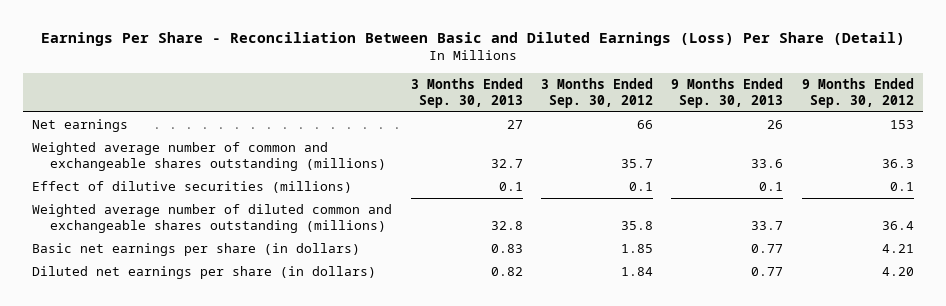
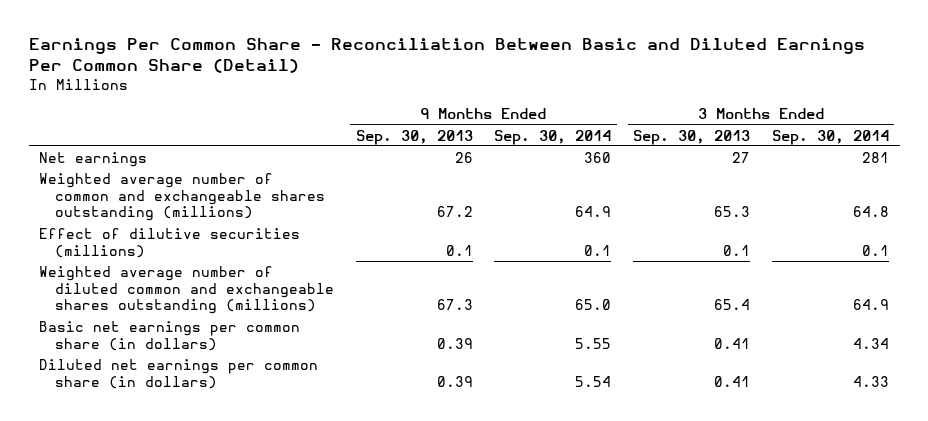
[40,31,905,46] Earnings Per Share - Reconciliation Between Basic and Diluted Earnings (Loss) Per Share (Detail) -> [28,37,865,74] Earnings Per Common Share - Reconciliation Between Basic and Diluted Earnings Per Common Share (Detail)
[540,77,653,109] 3 Months Ended Sep. 30, 2012 -> none
[801,77,914,109] 9 Months Ended Sep. 30, 2012 -> none
none -> [494,129,612,145] Sep. 30, 2014
none -> [772,129,890,145] Sep. 30, 2014
[490,159,523,169] 32.7 -> [714,206,751,218] 65.3
[751,159,784,169] 33.6 -> [436,206,473,218] 67.2
[490,221,523,231] 32.8 -> [714,299,751,311] 65.4
[751,221,784,231] 33.7 -> [436,299,473,311] 67.3
[32,242,361,256] Basic net earnings per share (in dollars) -> [39,320,301,351] Basic net earnings per common share (in dollars)
[490,243,523,253] 0.83 -> [714,337,751,349] 0.41
[751,243,784,253] 0.77 -> [436,337,473,349] 0.39
[32,265,377,279] Diluted net earnings per share (in dollars) -> [39,358,319,389] Diluted net earnings per common share (in dollars)
[490,266,523,276] 0.82 -> [714,375,751,387] 0.41
[751,266,784,276] 0.77 -> [436,375,473,387] 0.39

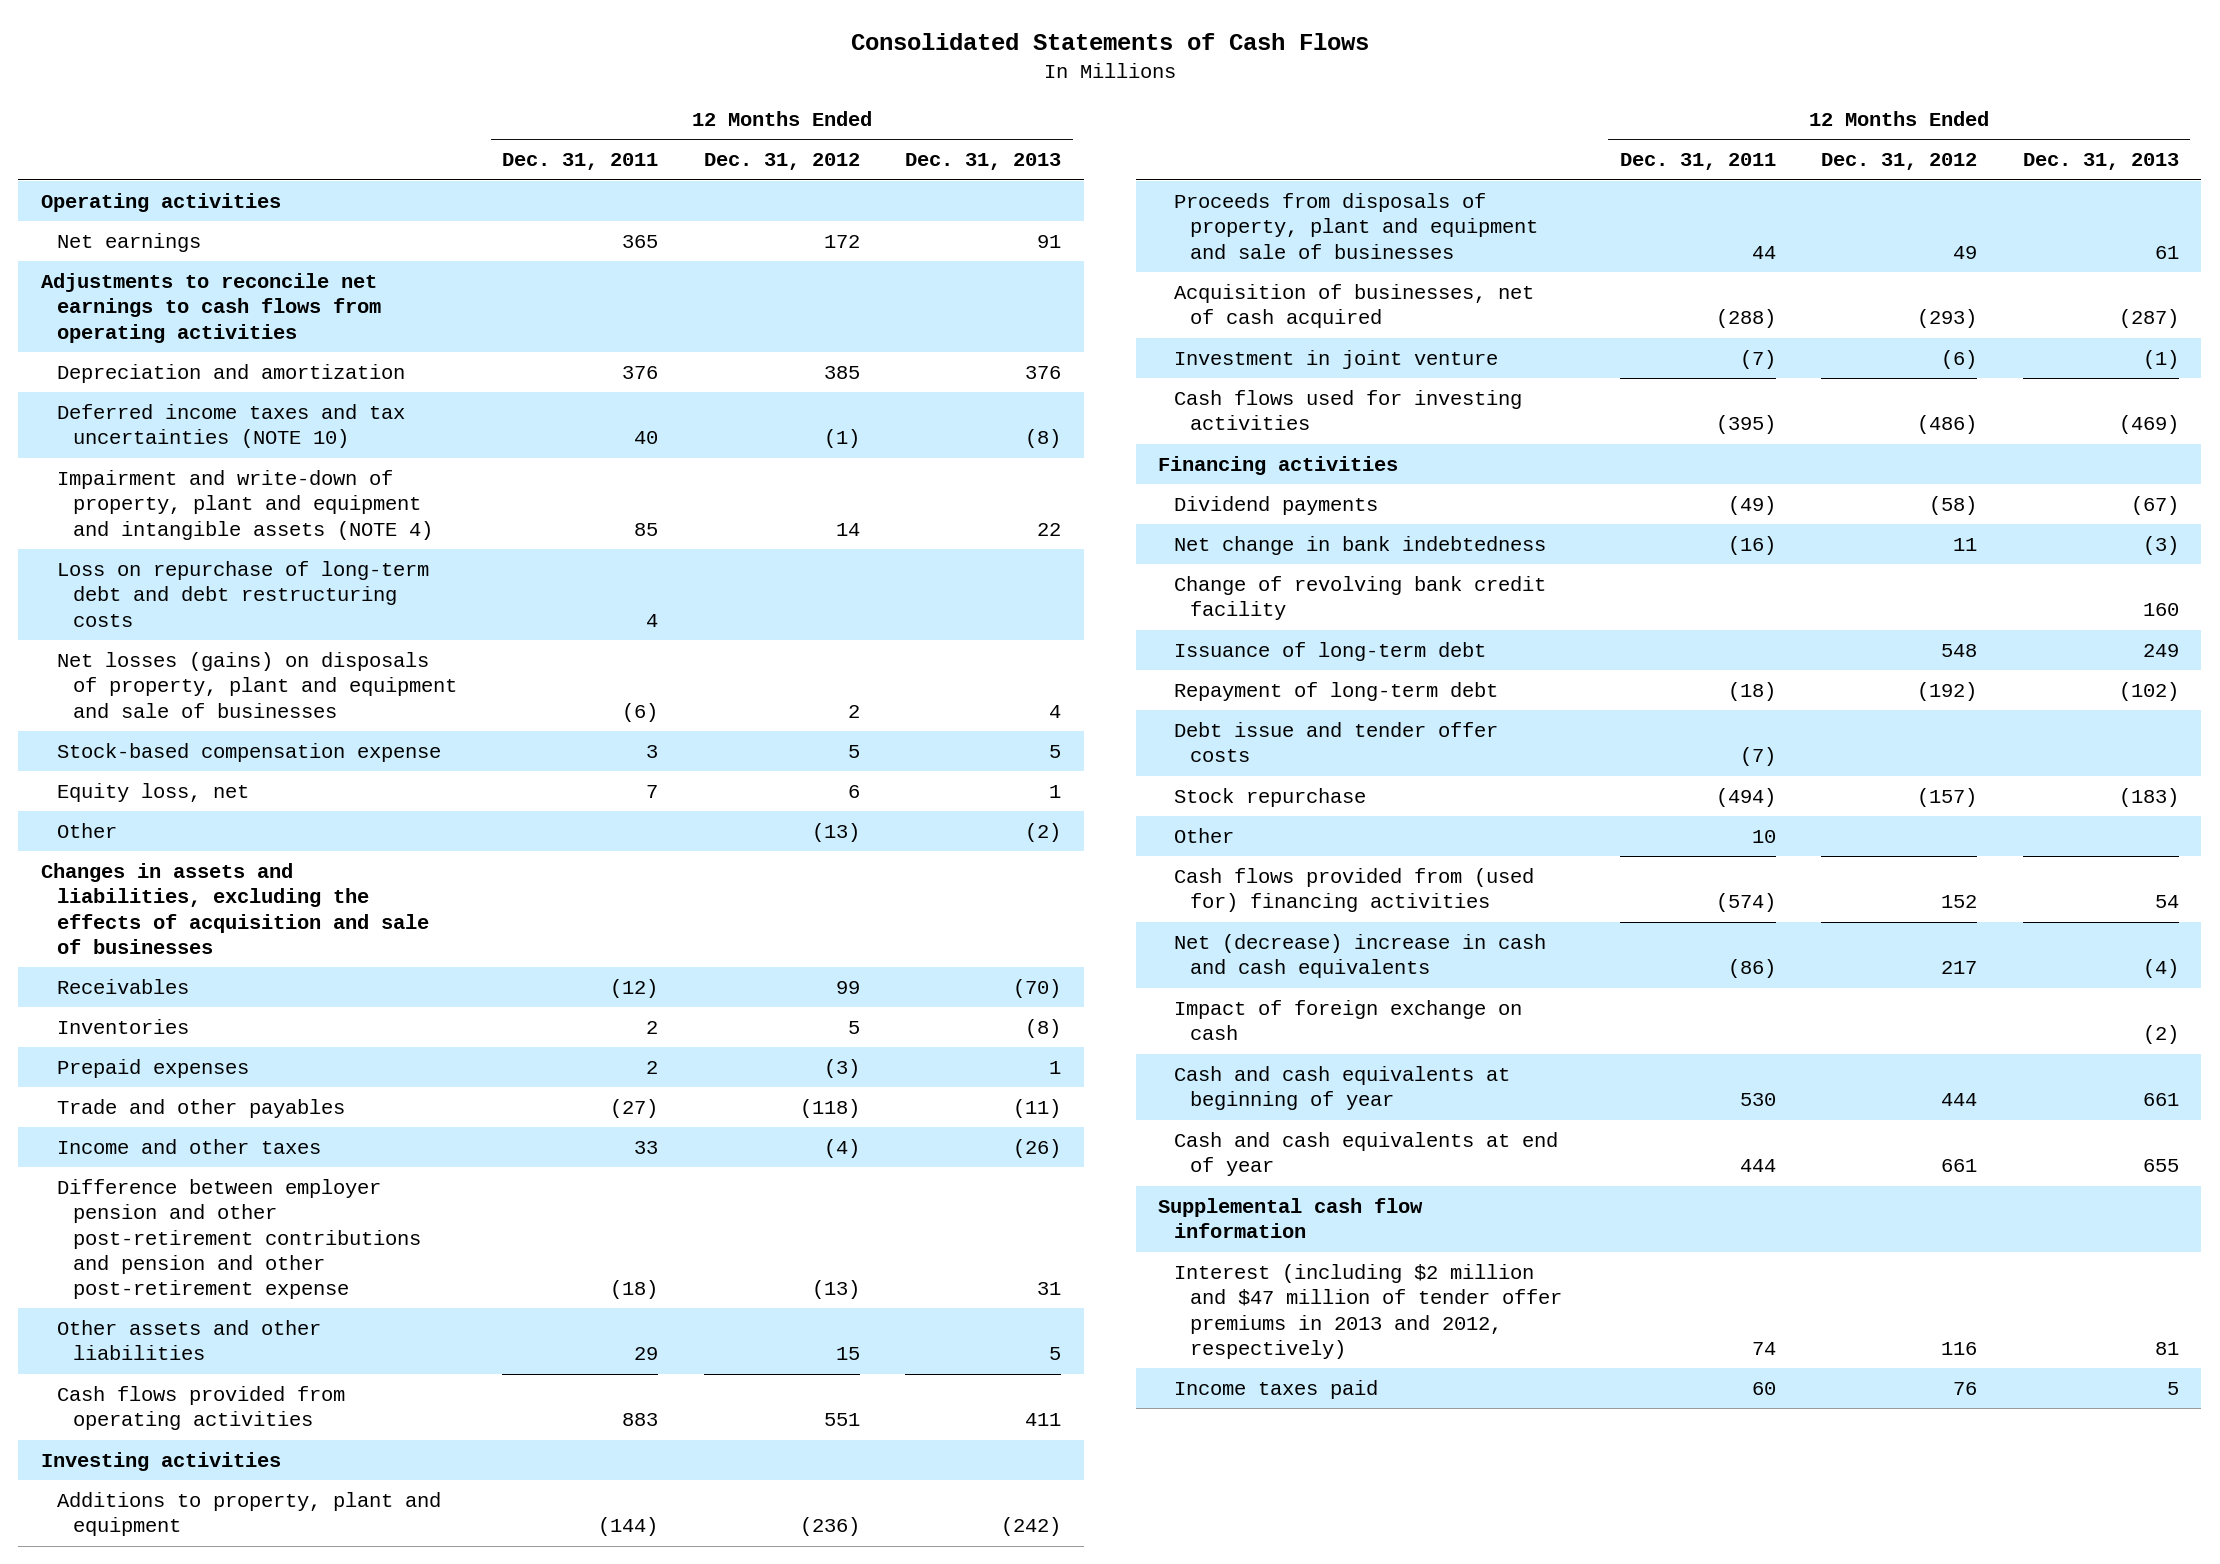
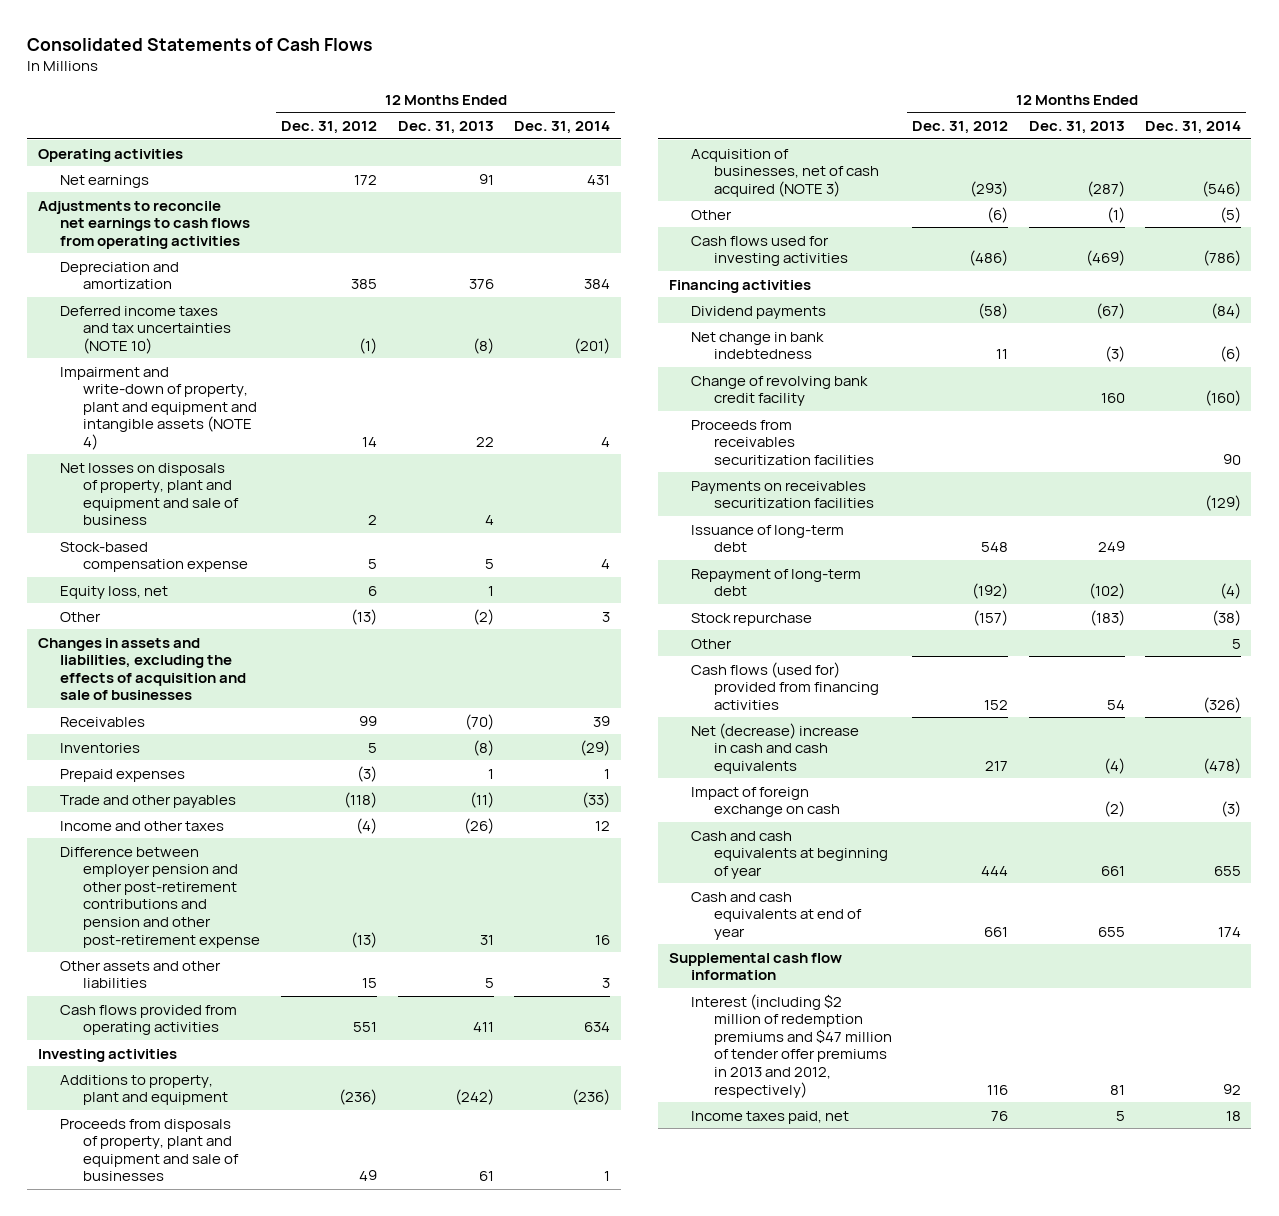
[502,153,659,171] Dec. 31, 2011 -> none
none -> [514,120,611,134] Dec. 31, 2014
[56,561,429,627] Loss on repurchase of long-term debt and debt restructuring costs -> none
[56,652,457,718] Net losses (gains) on disposals of property, plant and equipment and sale of businesses -> [60,462,239,526] Net losses on disposals of property, plant and equipment and sale of business
[1174,350,1499,370] Investment in joint venture -> none
[1174,284,1535,329] Acquisition of businesses, net of cash acquired -> [691,148,879,197] Acquisition of businesses, net of cash acquired (NOTE 3)
none -> [691,209,733,220] Other
none -> [691,419,874,465] Proceeds from receivables securitization facilities
none -> [691,480,874,509] Payments on receivables securitization facilities
[1174,722,1499,763] Debt issue and tender offer costs -> none
[1174,868,1535,913] Cash flows provided from (used for) financing activities -> [691,661,879,710] Cash flows (used for) provided from financing activities
[1174,1264,1563,1359] Interest (including $2 million and $47 million of tender offer premiums in 2013 and 2012, respectively) -> [691,993,892,1098] Interest (including $2 million of redemption premiums and $47 million of tender offer premiums in 2013 and 2012, respectively)
[1174,1380,1379,1400] Income taxes paid -> [691,1110,850,1124] Income taxes paid, net

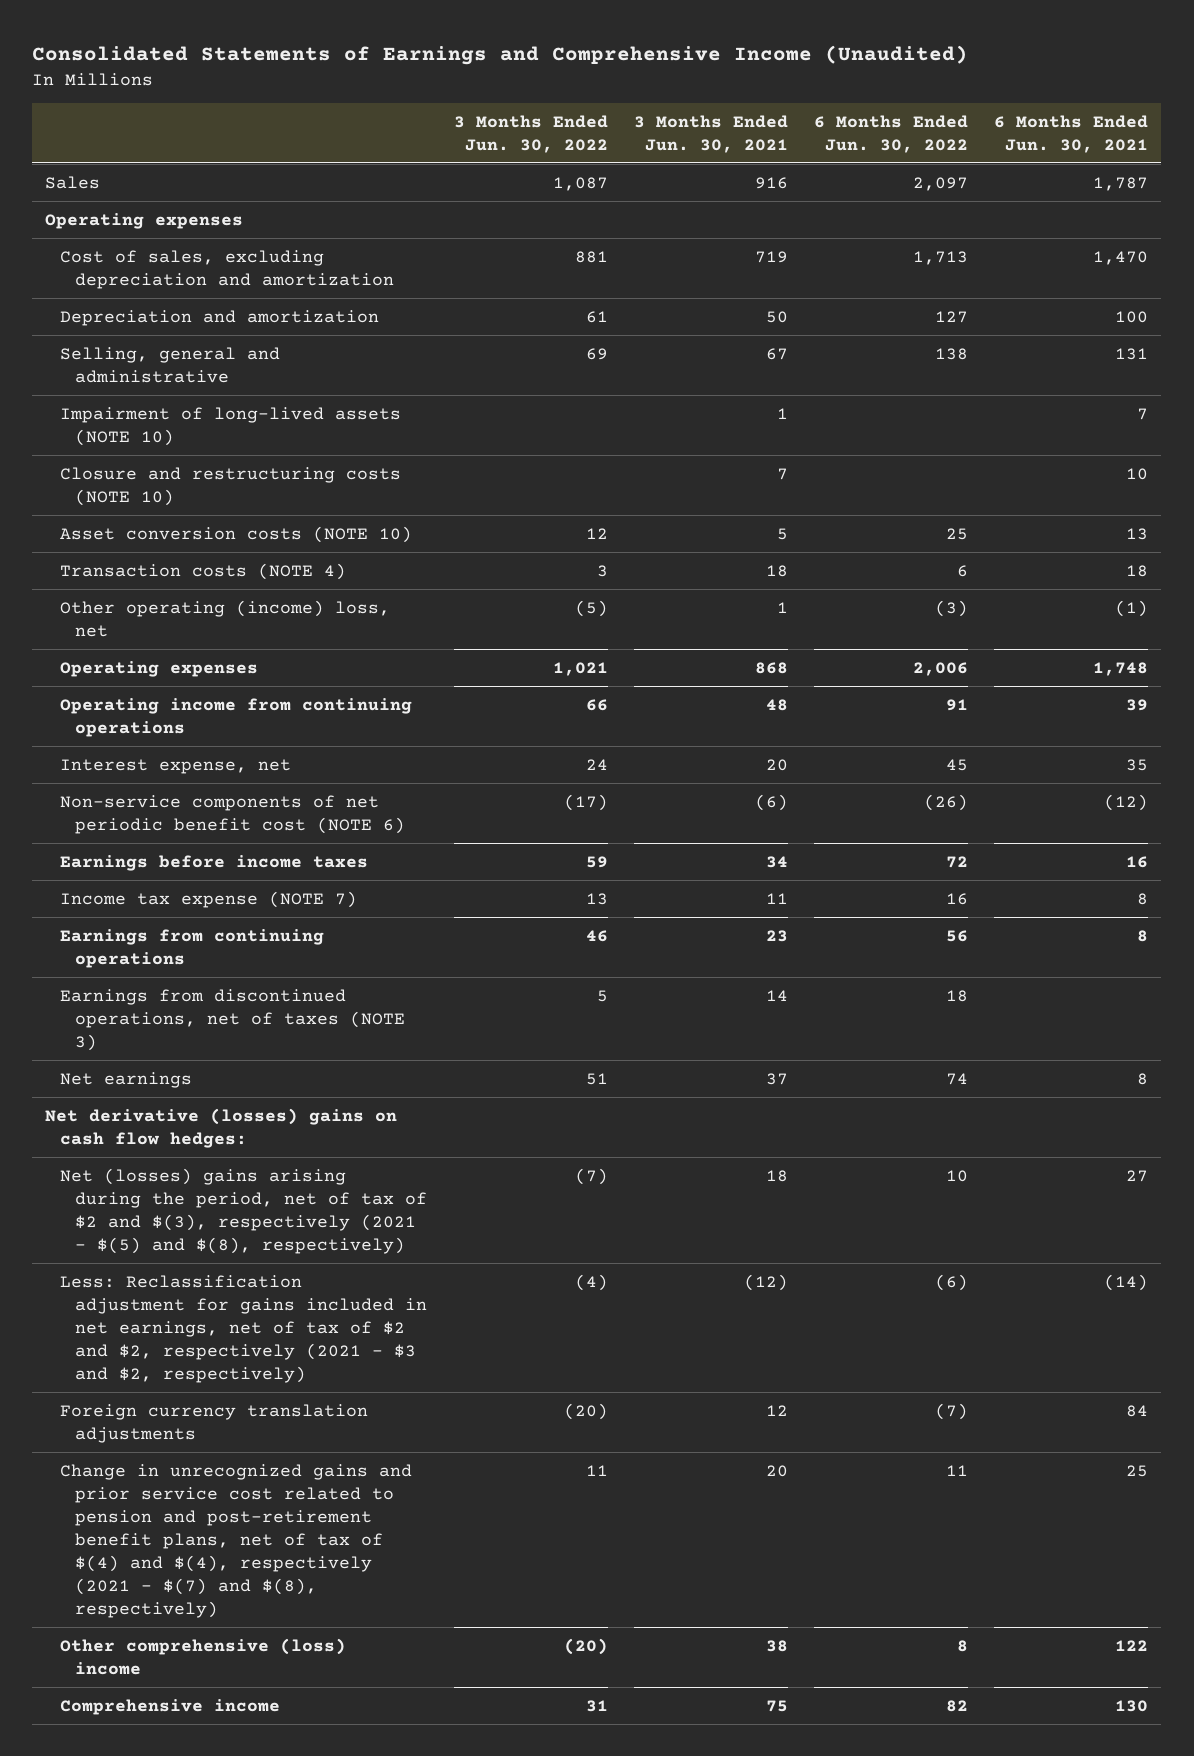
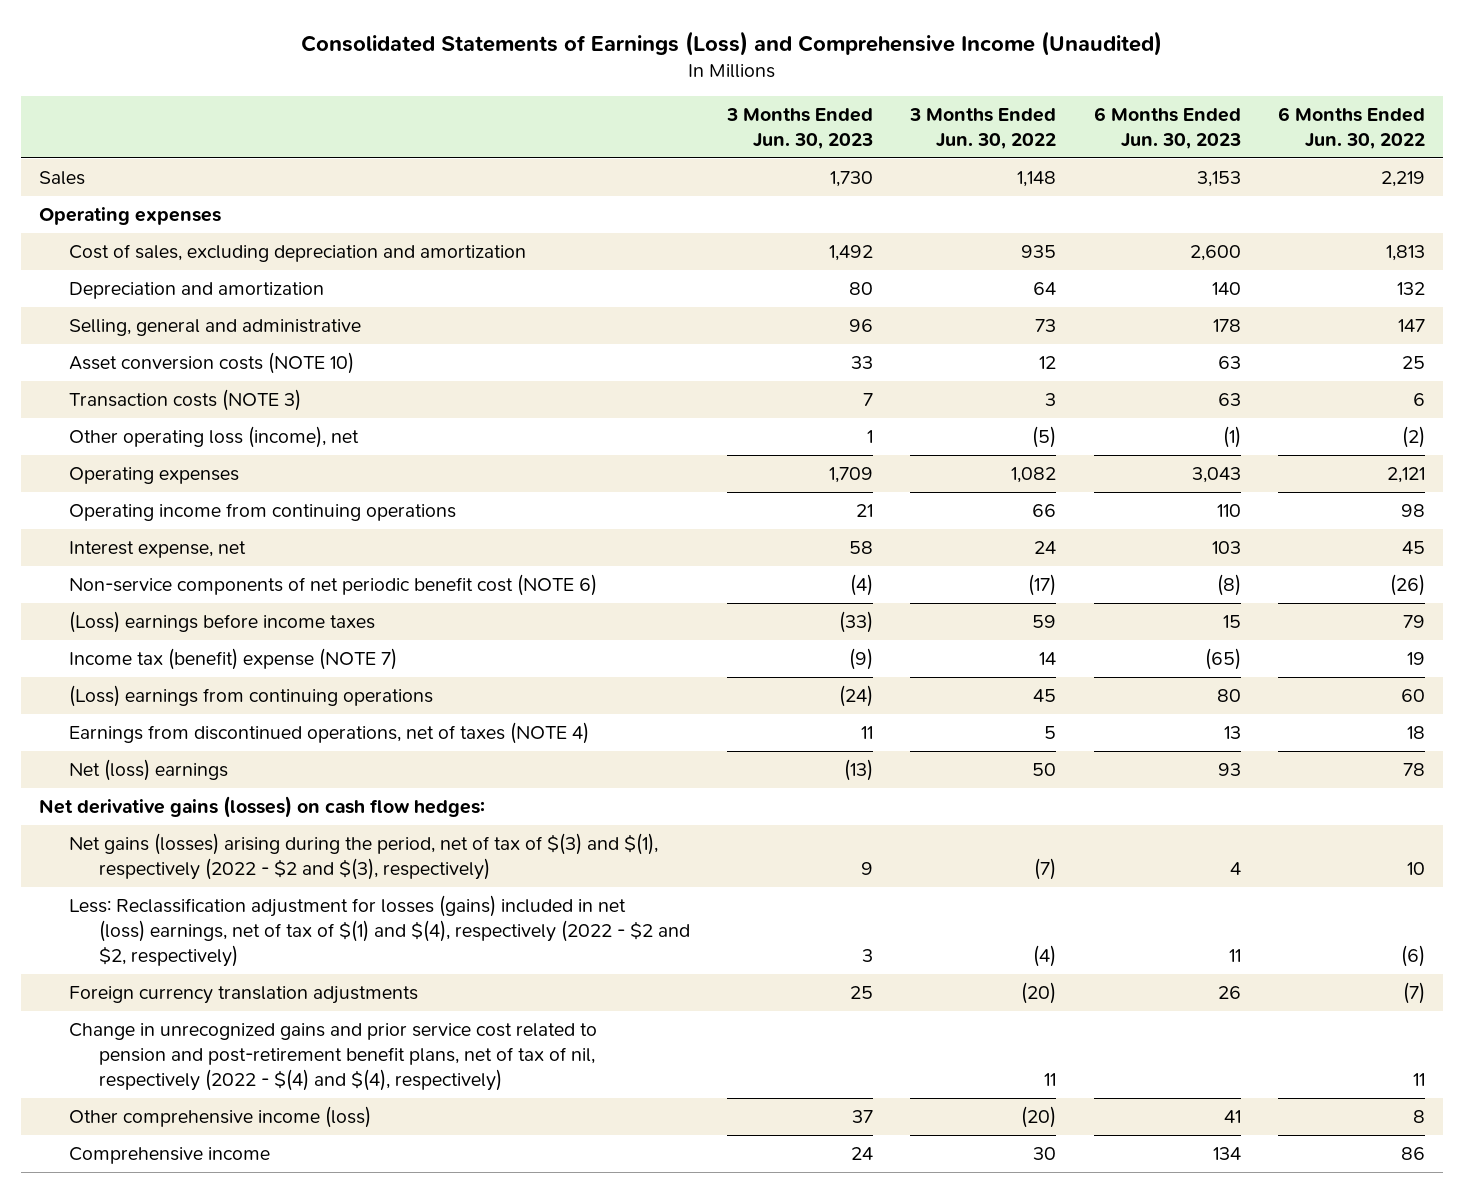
[32,45,969,66] Consolidated Statements of Earnings and Comprehensive Income (Unaudited) -> [300,30,1162,56] Consolidated Statements of Earnings (Loss) and Comprehensive Income (Unaudited)
[633,114,788,153] 3 Months Ended Jun. 30, 2021 -> none
[994,114,1149,153] 6 Months Ended Jun. 30, 2021 -> none
none -> [726,107,874,149] 3 Months Ended Jun. 30, 2023
none -> [1093,106,1241,149] 6 Months Ended Jun. 30, 2023
[552,176,608,191] 1,087 -> [1017,170,1057,187] 1,148
[913,176,969,191] 2,097 -> [1380,170,1425,187] 2,219
[60,406,402,446] Impairment of long-lived assets (NOTE 10) -> none
[60,466,402,506] Closure and restructuring costs (NOTE 10) -> none
[574,250,608,263] 881 -> [1021,244,1057,258] 935
[913,250,969,265] 1,713 -> [1385,244,1425,261] 1,813
[585,310,608,323] 61 -> [1033,281,1057,295] 64
[935,310,969,323] 127 -> [1396,281,1425,295] 132
[585,347,608,360] 69 -> [1035,318,1057,332] 73
[935,347,969,360] 138 -> [1397,318,1425,332] 147
[60,562,347,580] Transaction costs (NOTE 4) -> [69,388,302,411] Transaction costs (NOTE 3)
[60,599,391,637] Other operating (income) loss, net -> [69,425,360,448] Other operating loss (income), net
[935,599,969,617] (3) -> [1401,425,1425,448] (2)
[552,661,608,676] 1,021 -> [1011,466,1057,483] 1,082
[913,661,969,676] 2,006 -> [1386,466,1425,483] 2,121
[946,698,969,711] 91 -> [1400,503,1425,517] 98
[60,854,369,871] Earnings before income taxes -> [69,610,376,633] (Loss) earnings before income taxes
[946,855,969,868] 72 -> [1402,614,1425,628] 79
[60,890,358,908] Income tax expense (NOTE 7) -> [69,647,398,670] Income tax (benefit) expense (NOTE 7)
[585,892,608,905] 13 -> [1039,651,1057,665] 14
[946,892,969,905] 16 -> [1406,651,1425,665] 19
[60,928,325,968] Earnings from continuing operations -> [69,684,434,707] (Loss) earnings from continuing operations
[585,929,608,942] 46 -> [1033,688,1057,702] 45
[946,929,969,942] 56 -> [1400,688,1425,702] 60
[60,988,406,1051] Earnings from discontinued operations, net of taxes (NOTE 3) -> [69,721,590,744] Earnings from discontinued operations, net of taxes (NOTE 4)
[60,1071,193,1088] Net earnings -> [69,758,229,781] Net (loss) earnings
[585,1072,608,1085] 51 -> [1032,762,1057,776] 50
[946,1072,969,1085] 74 -> [1402,762,1425,776] 78
[45,1107,398,1148] Net derivative (losses) gains on cash flow hedges: -> [39,795,486,818] Net derivative gains (losses) on cash flow hedges:
[60,1167,428,1254] Net (losses) gains arising during the period, net of tax of $2 and $(3), respectively (2021 - $(5) and $(8), respectively) -> [69,832,659,880] Net gains (losses) arising during the period, net of tax of $(3) and $(1), respectively (2022 - $2 and $(3), respectively)
[60,1274,428,1383] Less: Reclassification adjustment for gains included in net earnings, net of tax of $2 and $2, respectively (2021 - $3 and $2, respectively) -> [69,894,691,967] Less: Reclassification adjustment for losses (gains) included in net (loss) earnings, net of tax of $(1) and $(4), respectively (2022 - $2 and $2, respectively)
[60,1463,413,1618] Change in unrecognized gains and prior service cost related to pension and post-retirement benefit plans, net of tax of $(4) and $(4), respectively (2021 - $(7) and $(8), respectively) -> [69,1022,598,1091] Change in unrecognized gains and prior service cost related to pension and post-retirement benefit plans, net of tax of nil, respectively (2022 - $(4) and $(4), respectively)
[60,1637,347,1675] Other comprehensive (loss) income -> [69,1105,372,1128] Other comprehensive income (loss)
[585,1699,608,1712] 31 -> [1033,1146,1057,1160] 30
[946,1699,969,1712] 82 -> [1400,1146,1425,1160] 86

